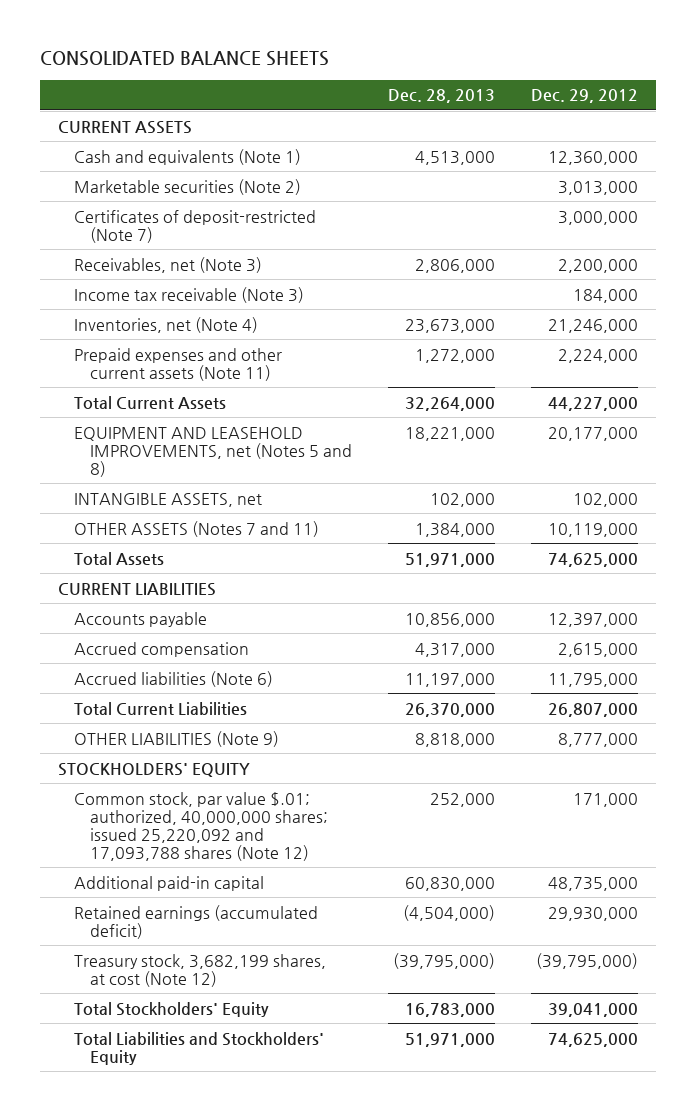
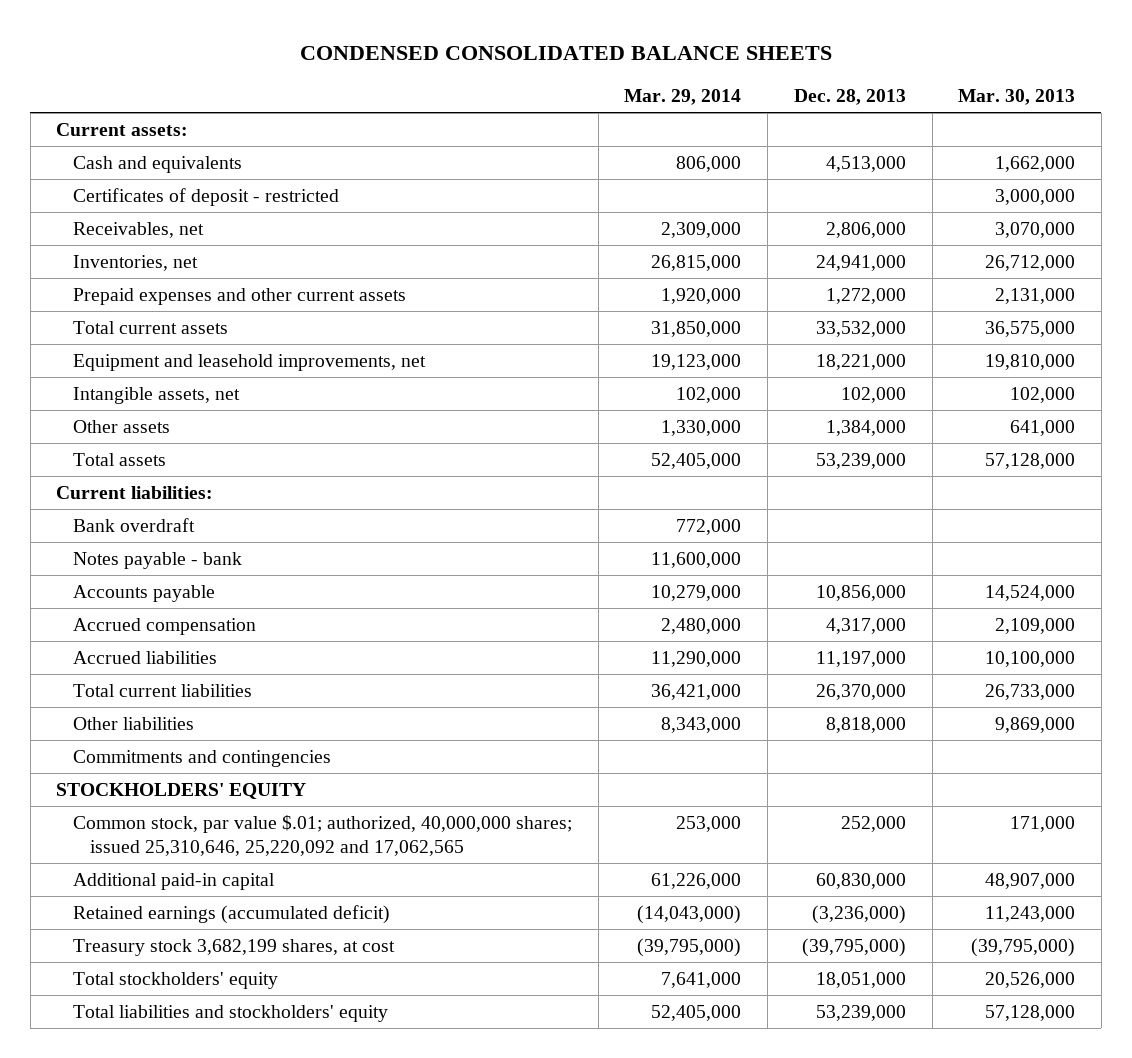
[39,51,329,67] CONSOLIDATED BALANCE SHEETS -> [299,46,832,61] CONDENSED CONSOLIDATED BALANCE SHEETS
[530,89,638,104] Dec. 29, 2012 -> none
none -> [624,89,742,106] Mar. 29, 2014
none -> [958,89,1076,106] Mar. 30, 2013
[73,178,301,195] Marketable securities (Note 2) -> none
[73,286,304,303] Income tax receivable (Note 3) -> none
[57,120,192,134] CURRENT ASSETS -> [56,122,189,136] Current assets:
[73,148,301,165] Cash and equivalents (Note 1) -> [73,155,243,173] Cash and equivalents
[73,209,316,243] Certificates of deposit-restricted (Note 7) -> [73,187,340,206] Certificates of deposit - restricted
[73,256,262,273] Receivables, net (Note 3) -> [73,221,205,238] Receivables, net
[73,316,258,333] Inventories, net (Note 4) -> [73,254,199,271] Inventories, net
[404,318,495,333] 23,673,000 -> [815,254,906,271] 24,941,000
[73,347,282,381] Prepaid expenses and other current assets (Note 11) -> [73,287,407,305] Prepaid expenses and other current assets
[73,395,226,409] Total Current Assets -> [73,320,229,334] Total current assets
[404,396,495,411] 32,264,000 -> [815,320,906,337] 33,532,000
[73,426,352,477] EQUIPMENT AND LEASEHOLD IMPROVEMENTS, net (Notes 5 and 8) -> [73,353,427,371] Equipment and leasehold improvements, net
[73,492,262,507] INTANGIBLE ASSETS, net -> [73,386,241,404] Intangible assets, net
[73,520,319,537] OTHER ASSETS (Notes 7 and 11) -> [73,419,171,433] Other assets
[73,551,164,565] Total Assets -> [73,452,167,466] Total assets
[404,552,495,567] 51,971,000 -> [815,452,906,469] 53,239,000
[57,582,216,596] CURRENT LIABILITIES -> [56,485,214,499] Current liabilities:
none -> [73,517,196,532] Bank overdraft
none -> [73,551,243,569] Notes payable - bank
[73,670,273,687] Accrued liabilities (Note 6) -> [73,650,218,664] Accrued liabilities
[73,701,247,715] Total Current Liabilities -> [73,683,253,697] Total current liabilities
[73,730,279,747] OTHER LIABILITIES (Note 9) -> [73,716,195,730] Other liabilities
none -> [73,749,332,767] Commitments and contingencies
[73,791,328,861] Common stock, par value $.01; authorized, 40,000,000 shares; issued 25,220,092 and 17,093,788 shares (Note 12) -> [73,814,573,856] Common stock, par value $.01; authorized, 40,000,000 shares; issued 25,310,646, 25,220,092 and 17,062,565
[402,904,495,921] (4,504,000) -> [811,904,906,924] (3,236,000)
[73,953,326,987] Treasury stock, 3,682,199 shares, at cost (Note 12) -> [73,938,396,956] Treasury stock 3,682,199 shares, at cost
[73,1001,269,1017] Total Stockholders' Equity -> [73,971,279,989] Total stockholders' equity
[404,1002,495,1017] 16,783,000 -> [815,971,906,988] 18,051,000
[73,1031,324,1065] Total Liabilities and Stockholders' Equity -> [73,1004,389,1022] Total liabilities and stockholders' equity
[404,1032,495,1047] 51,971,000 -> [815,1004,906,1021] 53,239,000

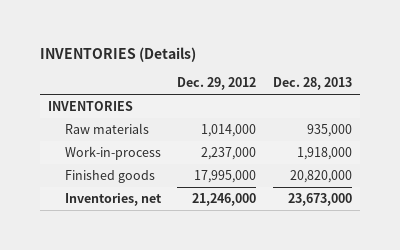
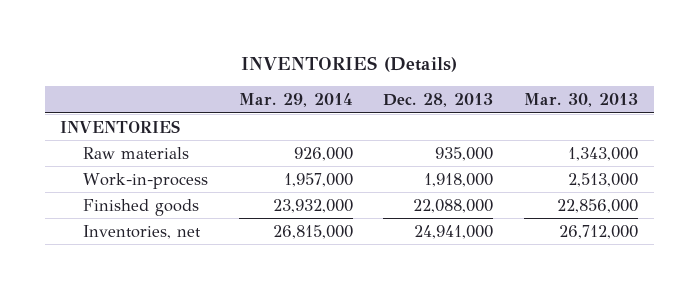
[177,77,257,91] Dec. 29, 2012 -> none
none -> [238,92,353,107] Mar. 29, 2014
none -> [524,92,639,107] Mar. 30, 2013
[289,169,352,183] 20,820,000 -> [413,198,494,213] 22,088,000
[287,192,352,206] 23,673,000 -> [414,224,494,239] 24,941,000

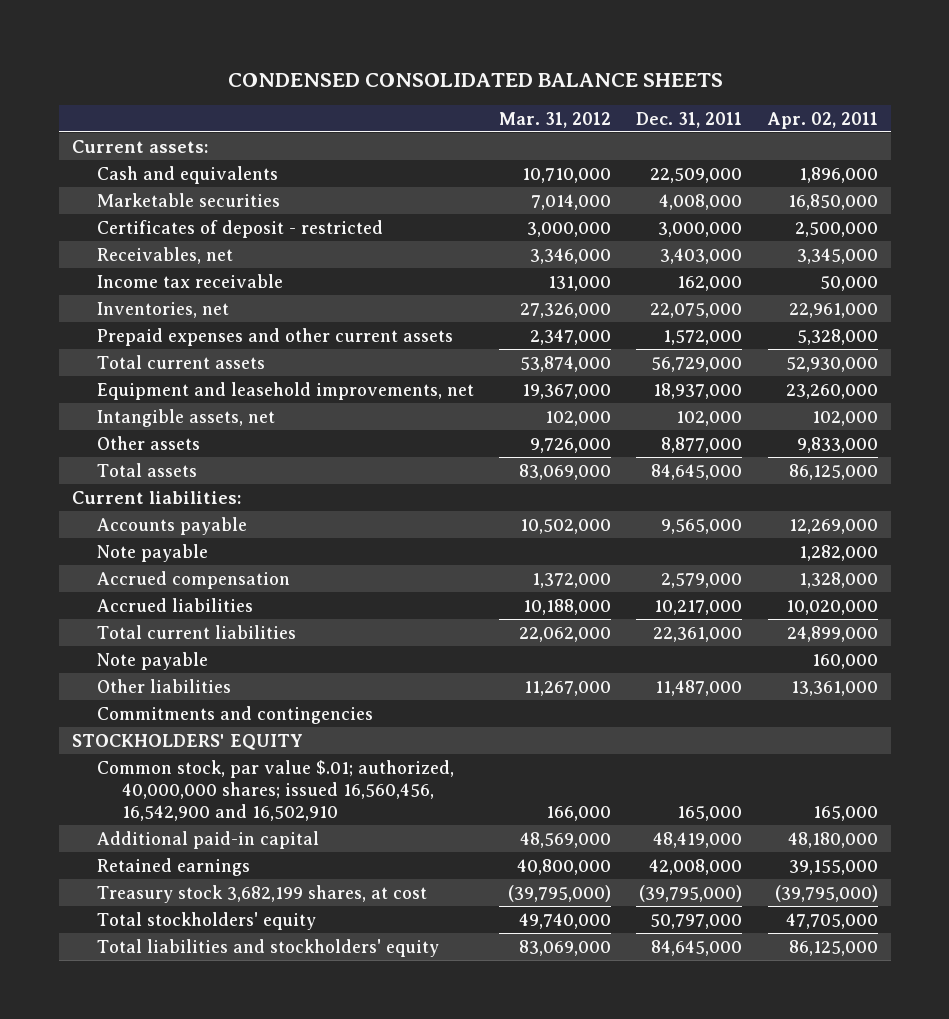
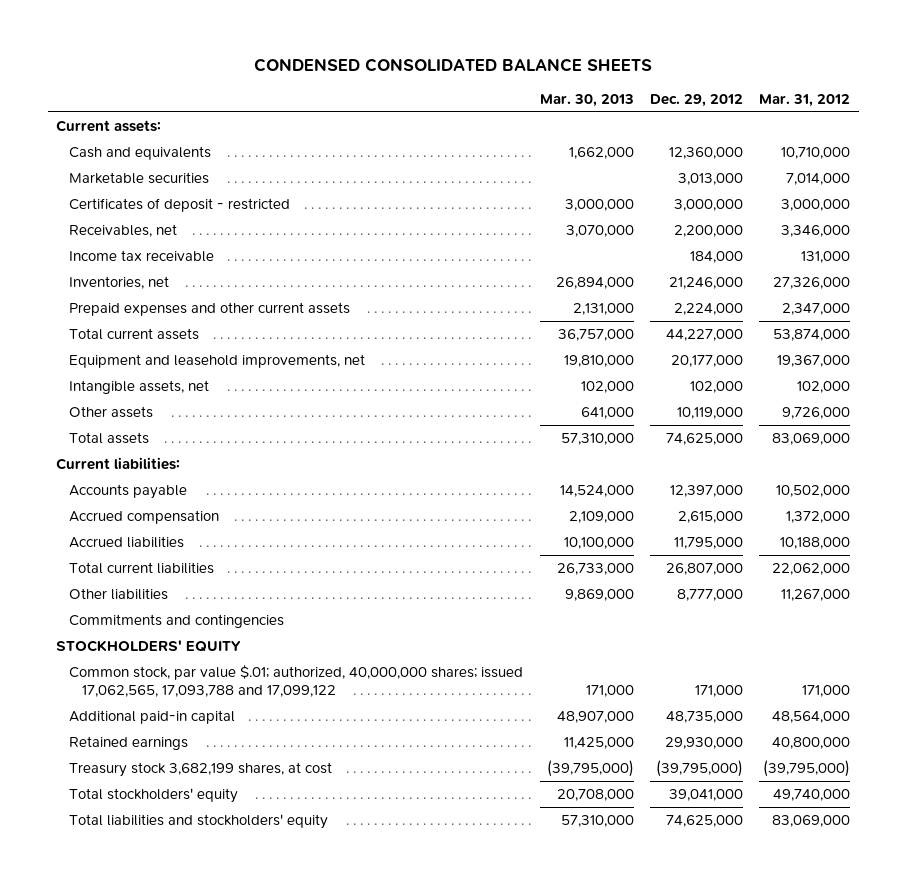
[636,111,743,128] Dec. 31, 2011 -> none
[766,111,878,129] Apr. 02, 2011 -> none
none -> [539,94,634,108] Mar. 30, 2013
none -> [649,94,743,108] Dec. 29, 2012
[96,543,208,562] Note payable -> none
[96,651,208,670] Note payable -> none
[96,759,454,821] Common stock, par value $.01; authorized, 40,000,000 shares; issued 16,560,456, 16,542,900 and 16,502,910 -> [69,664,524,698] Common stock, par value $.01; authorized, 40,000,000 shares; issued 17,062,565, 17,093,788 and 17,099,122
[545,805,611,821] 166,000 -> [802,685,851,698] 171,000
[519,831,611,848] 48,569,000 -> [772,710,851,723] 48,564,000

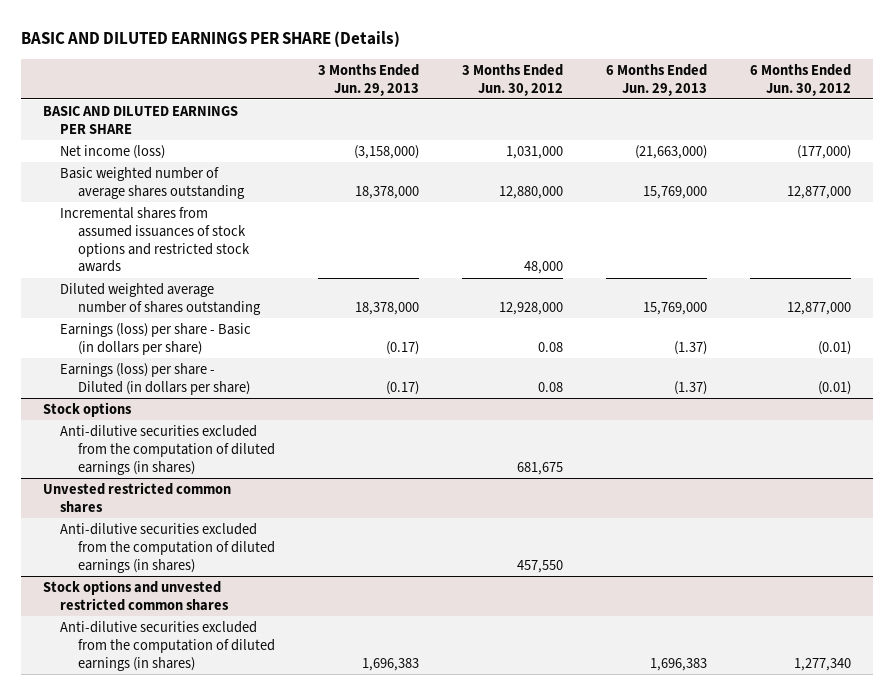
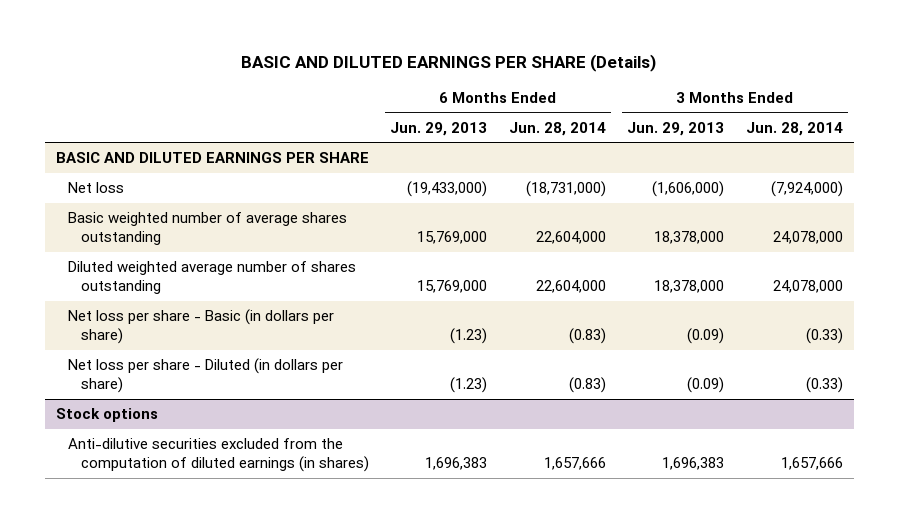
[462,63,564,96] 3 Months Ended Jun. 30, 2012 -> none
[750,63,852,96] 6 Months Ended Jun. 30, 2012 -> none
none -> [508,121,606,136] Jun. 28, 2014
none -> [745,121,843,136] Jun. 28, 2014
[60,144,166,159] Net income (loss) -> [68,182,125,194] Net loss
[353,144,419,159] (3,158,000) -> [652,181,725,198] (1,606,000)
[635,144,708,159] (21,663,000) -> [407,181,488,198] (19,433,000)
[60,206,250,273] Incremental shares from assumed issuances of stock options and restricted stock awards -> none
[60,322,252,355] Earnings (loss) per share - Basic (in dollars per share) -> [68,309,335,345] Net loss per share - Basic (in dollars per share)
[385,340,419,355] (0.17) -> [687,328,725,345] (0.09)
[674,340,708,355] (1.37) -> [450,328,488,345] (1.23)
[60,362,250,395] Earnings (loss) per share - Diluted (in dollars per share) -> [68,358,344,394] Net loss per share - Diluted (in dollars per share)
[385,380,419,395] (0.17) -> [687,377,725,394] (0.09)
[674,380,708,395] (1.37) -> [450,377,488,394] (1.23)
[60,424,275,475] Anti-dilutive securities excluded from the computation of diluted earnings (in shares) -> none
[42,481,231,513] Unvested restricted common shares -> none
[60,522,275,573] Anti-dilutive securities excluded from the computation of diluted earnings (in shares) -> none
[42,579,230,611] Stock options and unvested restricted common shares -> none

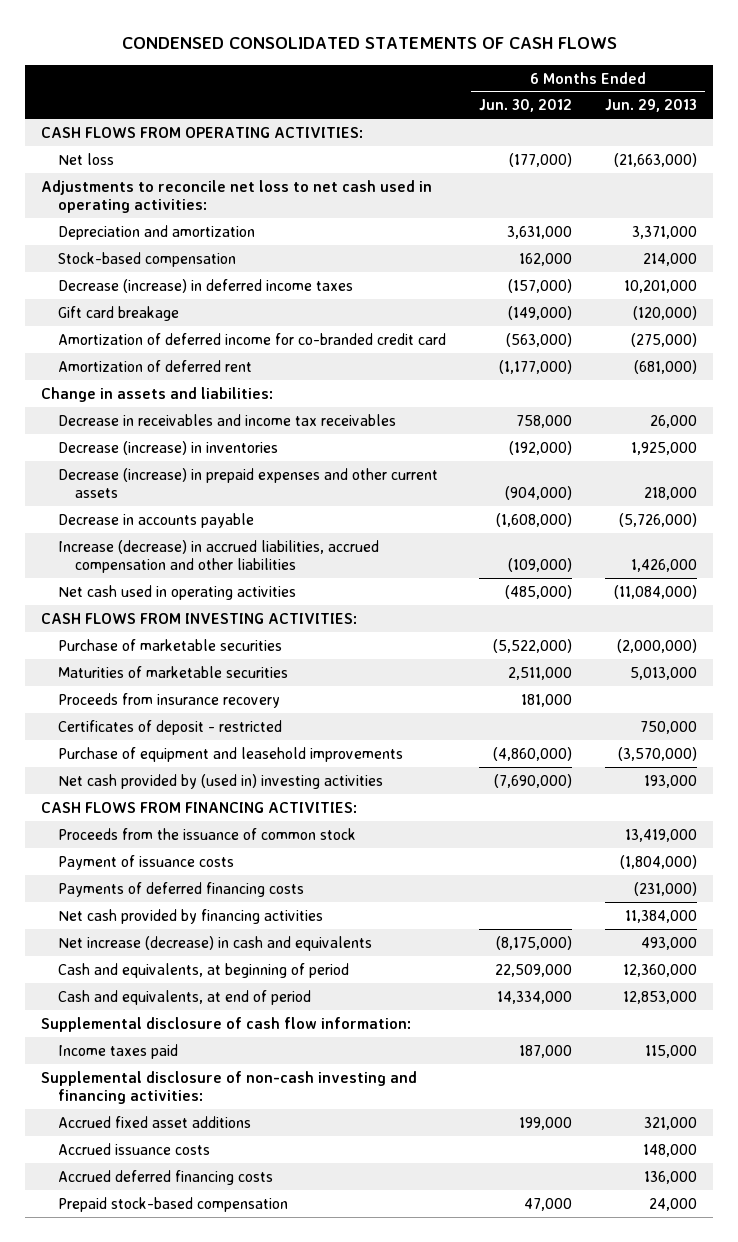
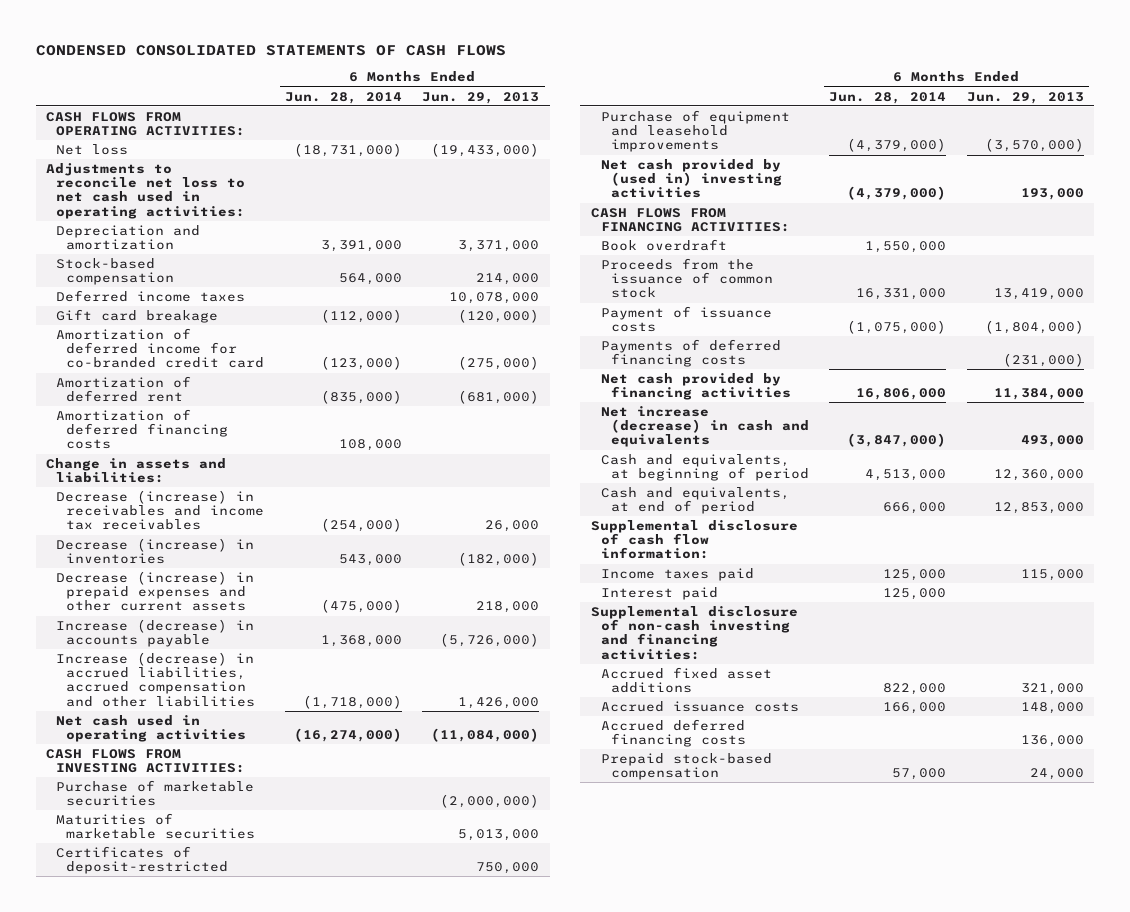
[478,99,572,113] Jun. 30, 2012 -> none
none -> [284,91,402,104] Jun. 28, 2014
[613,152,697,167] (21,663,000) -> [431,142,540,157] (19,433,000)
[58,278,354,293] Decrease (increase) in deferred income taxes -> [56,289,246,302] Deferred income taxes
[623,279,697,293] 10,201,000 -> [449,291,540,304] 10,078,000
none -> [56,408,229,450] Amortization of deferred financing costs
[58,413,397,426] Decrease in receivables and income tax receivables -> [56,489,265,531] Decrease (increase) in receivables and income tax receivables
[630,441,697,455] 1,925,000 -> [458,552,540,567] (182,000)
[58,512,255,528] Decrease in accounts payable -> [56,618,255,648] Increase (decrease) in accounts payable
[58,692,281,708] Proceeds from insurance recovery -> none
[58,719,283,735] Certificates of deposit - restricted -> [56,845,229,875] Certificates of deposit-restricted
none -> [600,238,727,251] Book overdraft
none -> [600,586,718,600] Interest paid

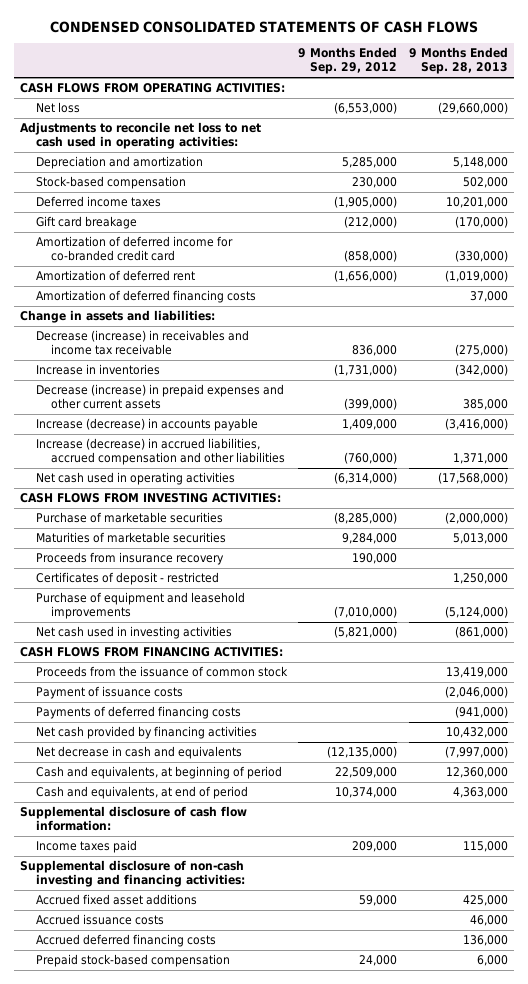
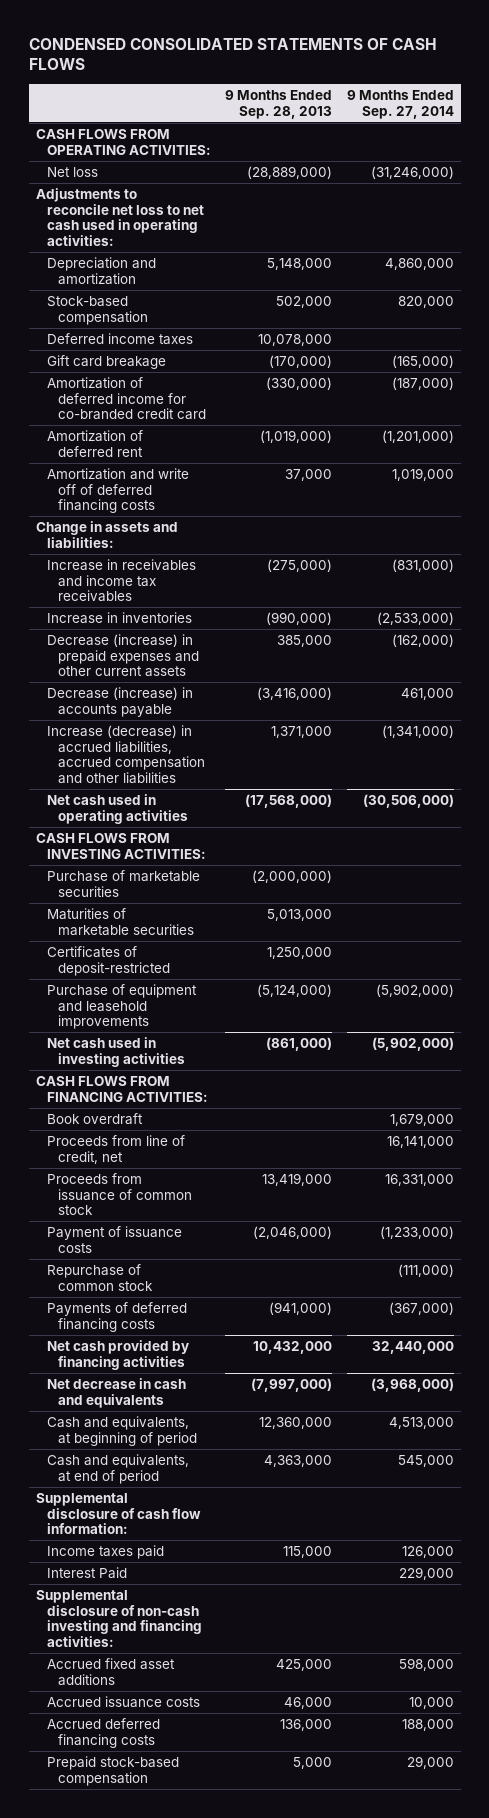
[298,47,398,75] 9 Months Ended Sep. 29, 2012 -> none
none -> [346,89,454,119] 9 Months Ended Sep. 27, 2014
[438,101,509,114] (29,660,000) -> [247,165,333,179] (28,889,000)
[446,196,509,208] 10,201,000 -> [258,333,333,346] 10,078,000
[35,289,256,303] Amortization of deferred financing costs -> [47,467,190,514] Amortization and write off of deferred financing costs
[35,329,249,356] Decrease (increase) in receivables and income tax receivable -> [47,558,197,603] Increase in receivables and income tax receivables
[455,363,509,376] (342,000) -> [266,611,333,625] (990,000)
[35,417,258,431] Increase (decrease) in accounts payable -> [47,686,194,717] Decrease (increase) in accounts payable
[35,551,224,565] Proceeds from insurance recovery -> none
[35,571,219,585] Certificates of deposit - restricted -> [47,945,171,976] Certificates of deposit-restricted
none -> [47,1112,144,1125] Book overdraft
none -> [47,1134,186,1164] Proceeds from line of credit, net
[35,665,288,677] Proceeds from the issuance of common stock -> [47,1172,193,1216] Proceeds from issuance of common stock
none -> [47,1263,154,1291] Repurchase of common stock
none -> [47,1566,128,1579] Interest Paid
[477,954,509,966] 6,000 -> [293,1756,333,1769] 5,000

